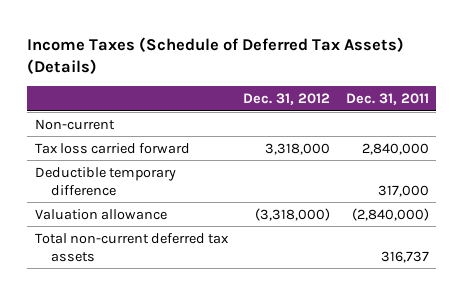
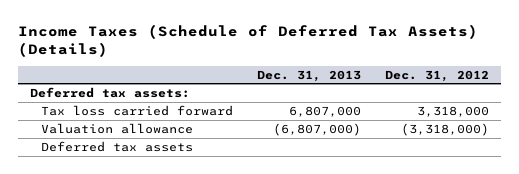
[345,92,429,105] Dec. 31, 2011 -> none
none -> [256,69,361,82] Dec. 31, 2013
[35,118,116,130] Non-current -> none
none -> [30,86,191,98] Deferred tax assets:
[35,166,177,196] Deductible temporary difference -> none
[35,232,230,262] Total non-current deferred tax assets -> [40,140,193,152] Deferred tax assets

